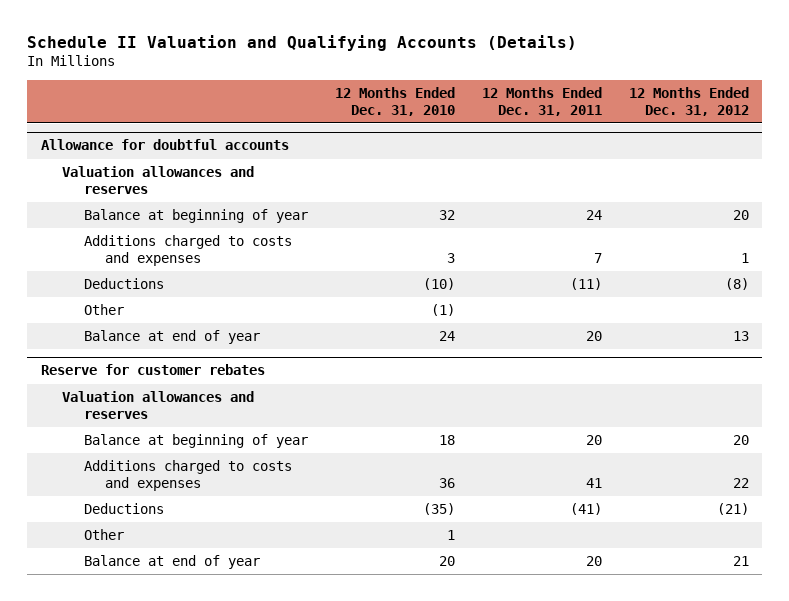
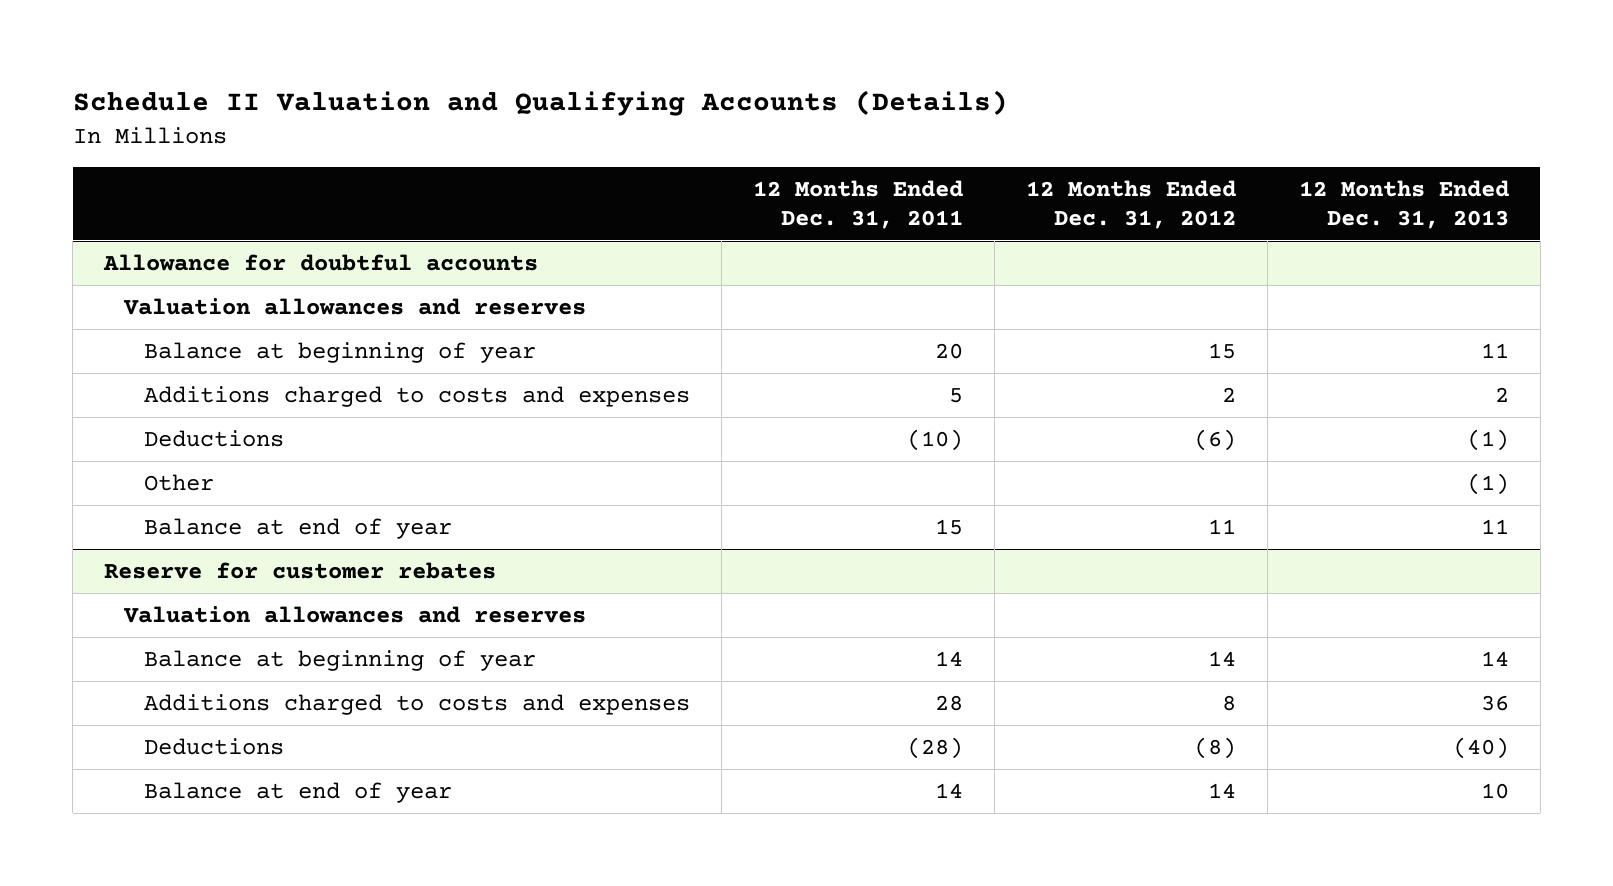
[334,86,455,116] 12 Months Ended Dec. 31, 2010 -> none
none -> [1298,180,1509,229] 12 Months Ended Dec. 31, 2013
[585,210,602,221] 24 -> [934,343,963,360] 20
[732,210,749,221] 20 -> [1207,343,1236,360] 15
[593,252,602,263] 7 -> [948,388,963,404] 5
[740,252,749,263] 1 -> [1221,387,1236,403] 2
[569,278,602,291] (11) -> [906,429,963,452] (10)
[724,278,749,291] (8) -> [1193,429,1236,452] (6)
[585,331,602,342] 20 -> [934,519,963,536] 15
[732,331,749,342] 13 -> [1207,519,1236,535] 11
[83,529,124,541] Other -> none
[585,435,602,446] 20 -> [934,651,963,667] 14
[732,435,749,446] 20 -> [1207,651,1236,667] 14
[585,477,602,488] 41 -> [934,695,963,712] 28
[732,477,749,488] 22 -> [1221,695,1236,712] 8
[569,503,602,516] (41) -> [906,737,963,760] (28)
[716,503,749,516] (21) -> [1193,737,1236,760] (8)
[585,556,602,567] 20 -> [934,783,963,799] 14
[732,556,749,567] 21 -> [1207,783,1236,799] 14

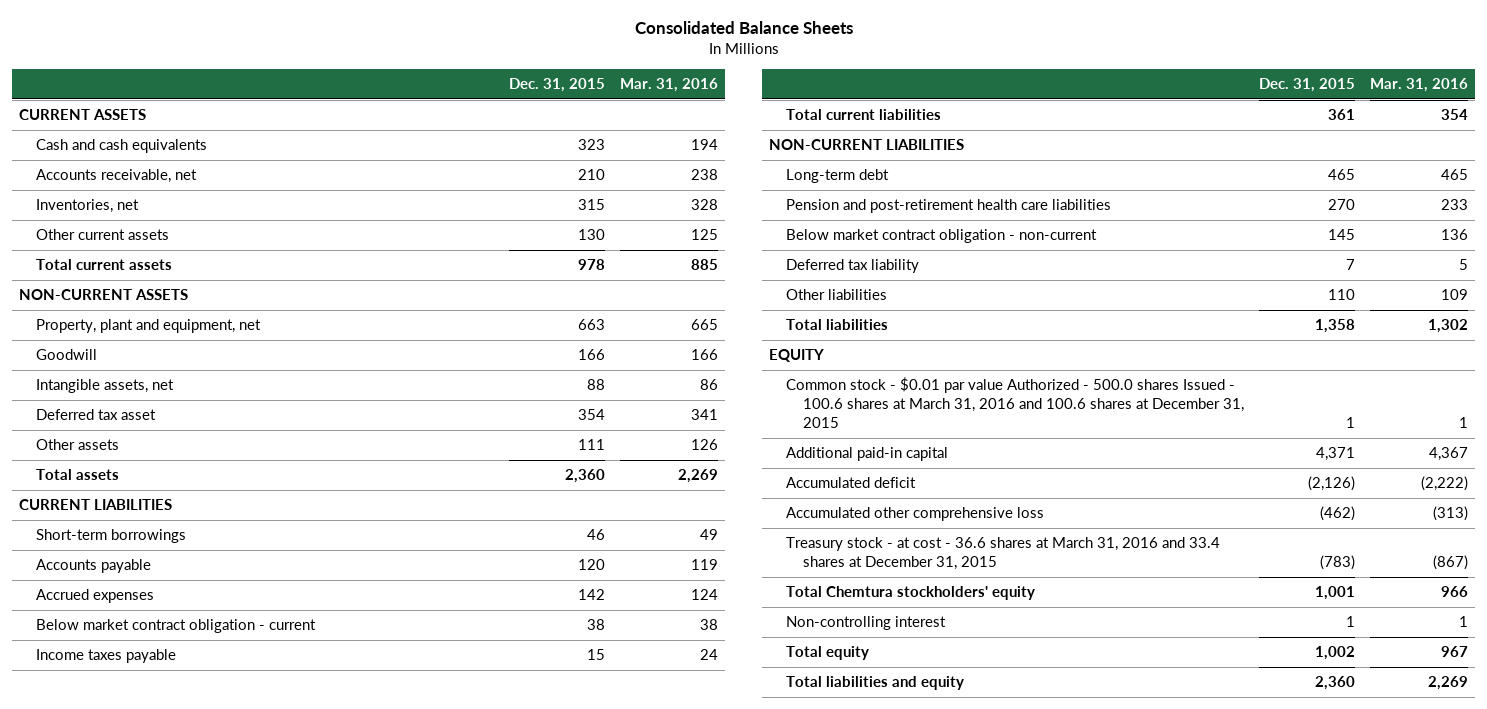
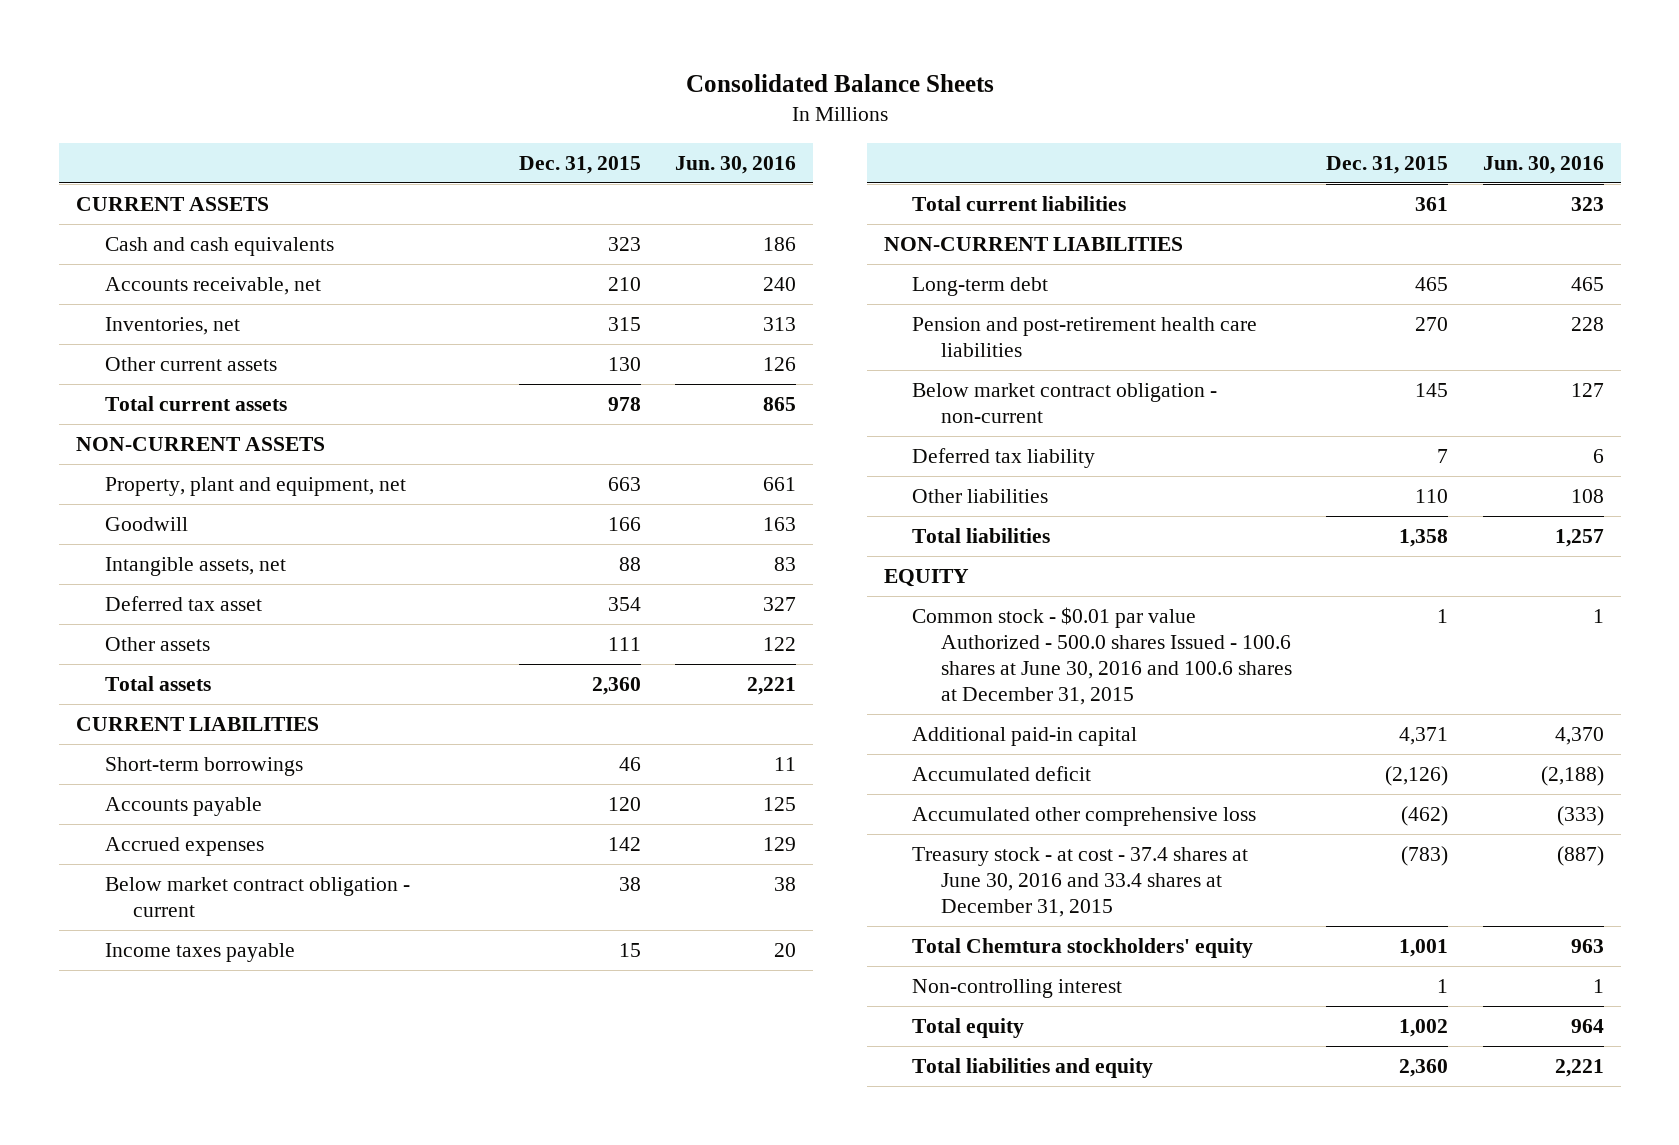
[619,77,718,92] Mar. 31, 2016 -> none
none -> [674,155,796,174] Jun. 30, 2016
[786,377,1244,429] Common stock - $0.01 par value Authorized - 500.0 shares Issued - 100.6 shares at March 31, 2016 and 100.6 shares at December 31, 2015 -> [912,606,1293,705] Common stock - $0.01 par value Authorized - 500.0 shares Issued - 100.6 shares at June 30, 2016 and 100.6 shares at December 31, 2015
[786,537,1221,571] Treasury stock - at cost - 36.6 shares at March 31, 2016 and 33.4 shares at December 31, 2015 -> [912,846,1249,917] Treasury stock - at cost - 37.4 shares at June 30, 2016 and 33.4 shares at December 31, 2015

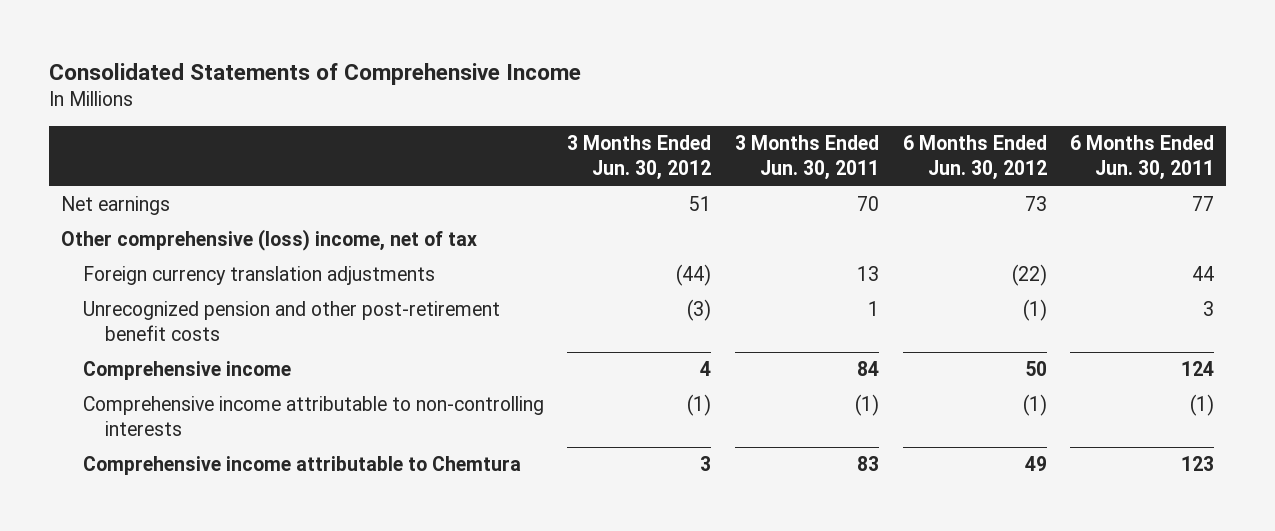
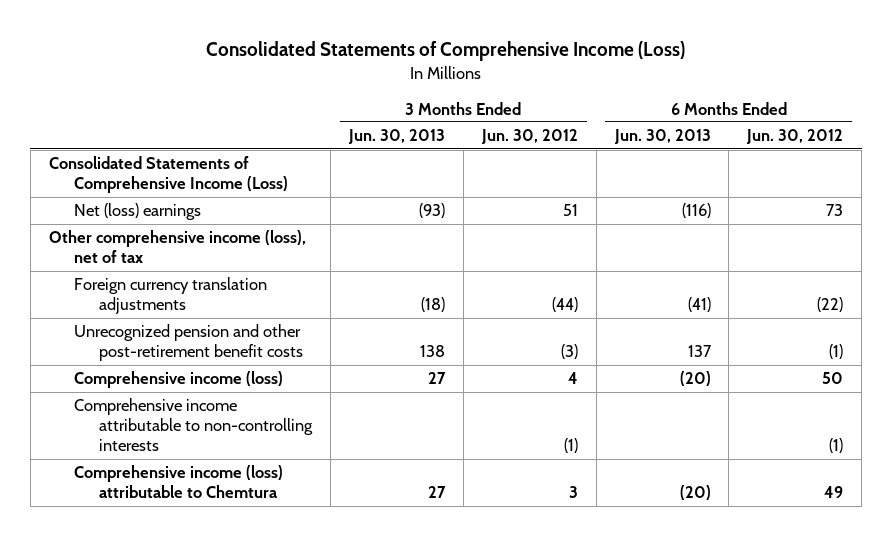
[49,62,582,85] Consolidated Statements of Comprehensive Income -> [206,41,686,62] Consolidated Statements of Comprehensive Income (Loss)
[735,135,880,181] 3 Months Ended Jun. 30, 2011 -> none
[1070,135,1215,181] 6 Months Ended Jun. 30, 2011 -> none
none -> [348,129,446,145] Jun. 30, 2013
none -> [613,129,711,145] Jun. 30, 2013
none -> [48,156,289,194] Consolidated Statements of Comprehensive Income (Loss)
[60,196,170,216] Net earnings -> [74,203,202,221] Net (loss) earnings
[60,229,477,252] Other comprehensive (loss) income, net of tax -> [48,230,306,264] Other comprehensive income (loss), net of tax
[82,361,291,381] Comprehensive income -> [74,371,284,389] Comprehensive income (loss)
[82,456,521,476] Comprehensive income attributable to Chemtura -> [74,465,284,499] Comprehensive income (loss) attributable to Chemtura

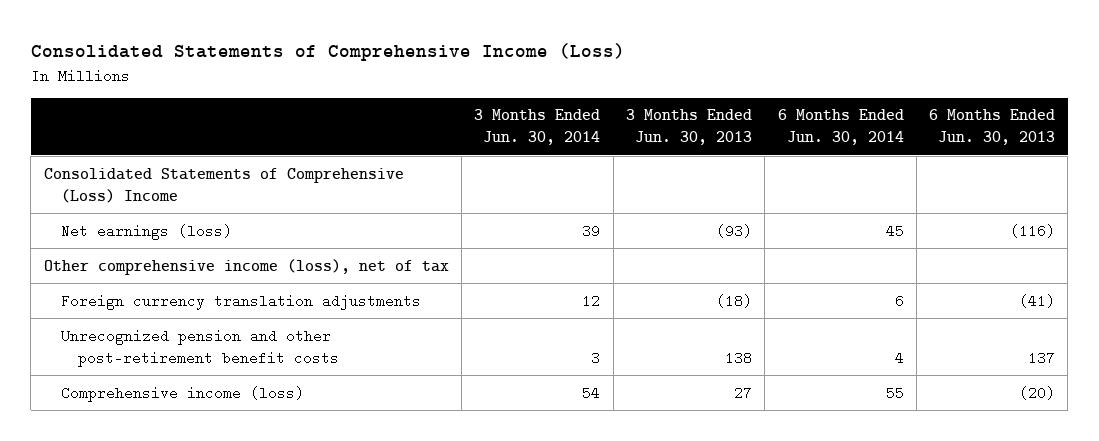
[480,129,578,145] Jun. 30, 2012 -> none
[746,129,844,145] Jun. 30, 2012 -> none
none -> [474,109,601,146] 3 Months Ended Jun. 30, 2014
none -> [777,109,904,146] 6 Months Ended Jun. 30, 2014
[48,156,289,194] Consolidated Statements of Comprehensive Income (Loss) -> [43,167,404,203] Consolidated Statements of Comprehensive (Loss) Income
[74,203,202,221] Net (loss) earnings -> [60,223,232,240] Net earnings (loss)
[74,398,314,452] Comprehensive income attributable to non-controlling interests -> none
[74,465,284,499] Comprehensive income (loss) attributable to Chemtura -> none

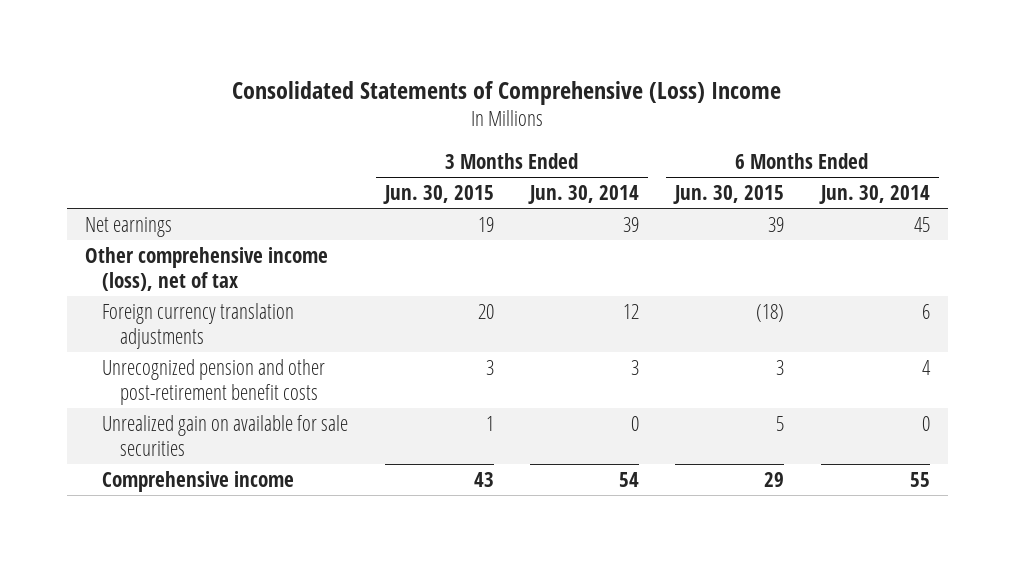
[30,43,625,62] Consolidated Statements of Comprehensive Income (Loss) -> [232,80,782,105] Consolidated Statements of Comprehensive (Loss) Income
[625,109,752,146] 3 Months Ended Jun. 30, 2013 -> none
[929,109,1056,146] 6 Months Ended Jun. 30, 2013 -> none
none -> [382,184,494,204] Jun. 30, 2015
none -> [673,184,785,204] Jun. 30, 2015
[43,167,404,203] Consolidated Statements of Comprehensive (Loss) Income -> none
[60,223,232,240] Net earnings (loss) -> [85,216,173,237] Net earnings
none -> [102,414,349,456] Unrealized gain on available for sale securities
[60,385,304,402] Comprehensive income (loss) -> [102,470,295,492] Comprehensive income

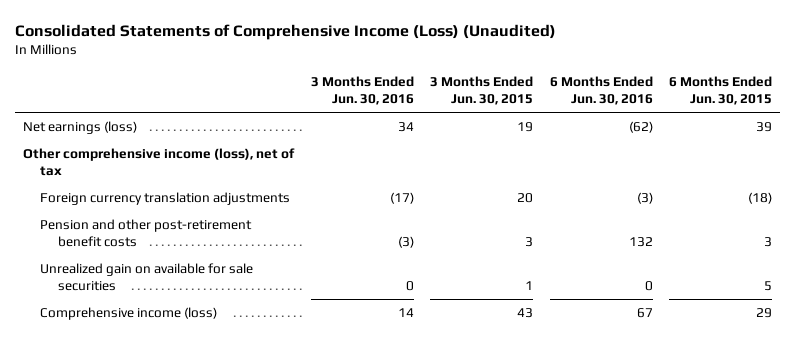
[232,80,782,105] Consolidated Statements of Comprehensive (Loss) Income -> [14,23,556,40] Consolidated Statements of Comprehensive Income (Loss) (Unaudited)
[527,184,639,204] Jun. 30, 2014 -> none
[818,184,930,204] Jun. 30, 2014 -> none
none -> [310,76,414,105] 3 Months Ended Jun. 30, 2016
none -> [549,76,653,105] 6 Months Ended Jun. 30, 2016
[85,216,173,237] Net earnings -> [22,121,137,135] Net earnings (loss)
[102,358,326,405] Unrecognized pension and other post-retirement benefit costs -> [40,219,253,247] Pension and other post-retirement benefit costs
[102,470,295,492] Comprehensive income -> [40,307,218,321] Comprehensive income (loss)

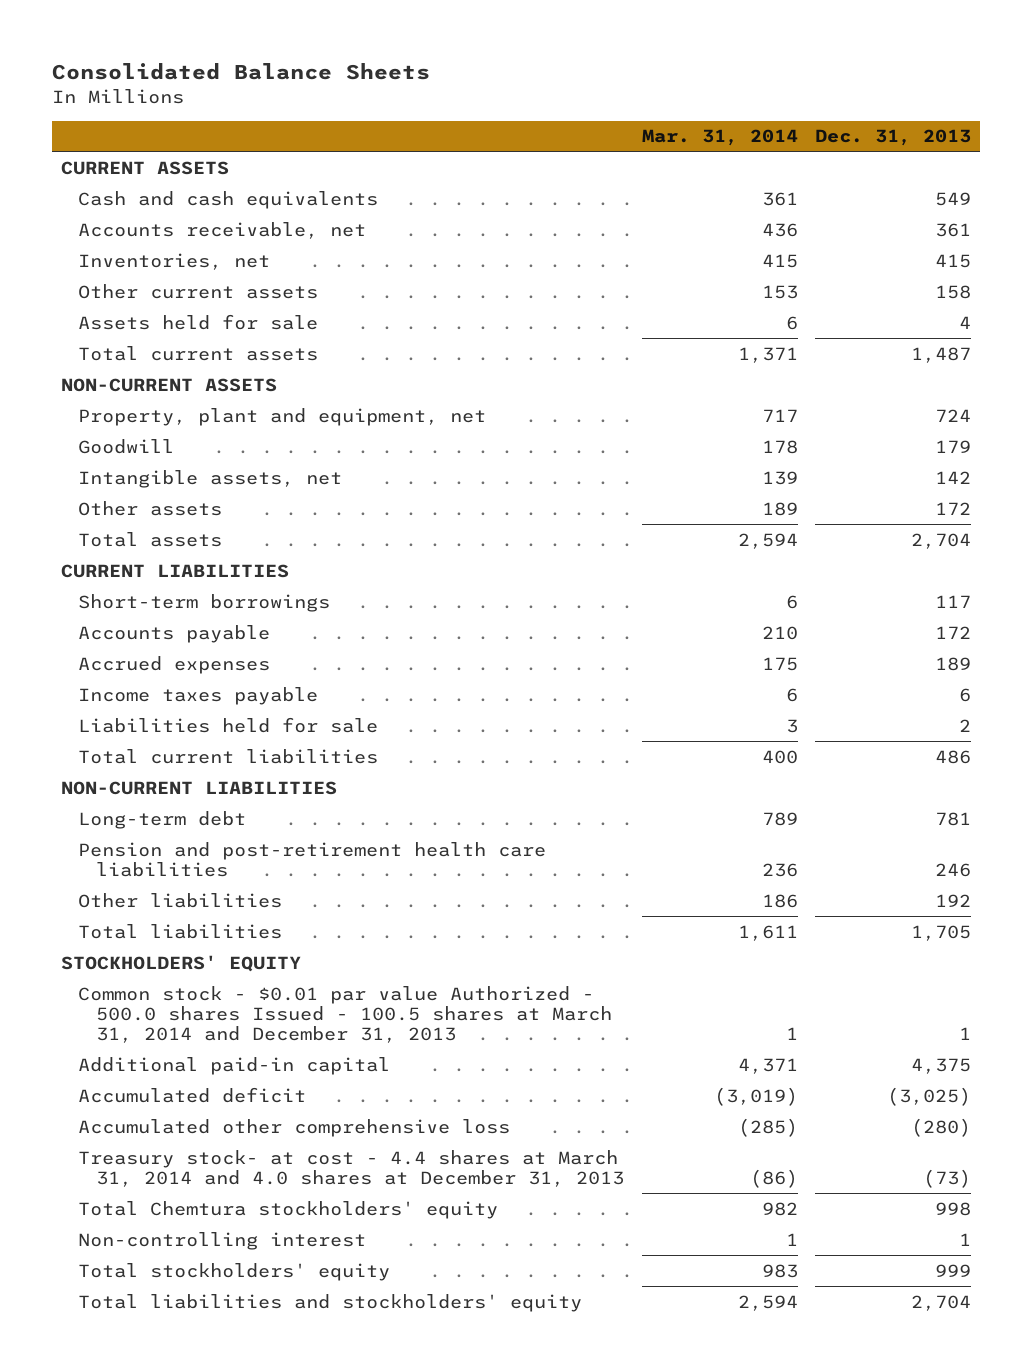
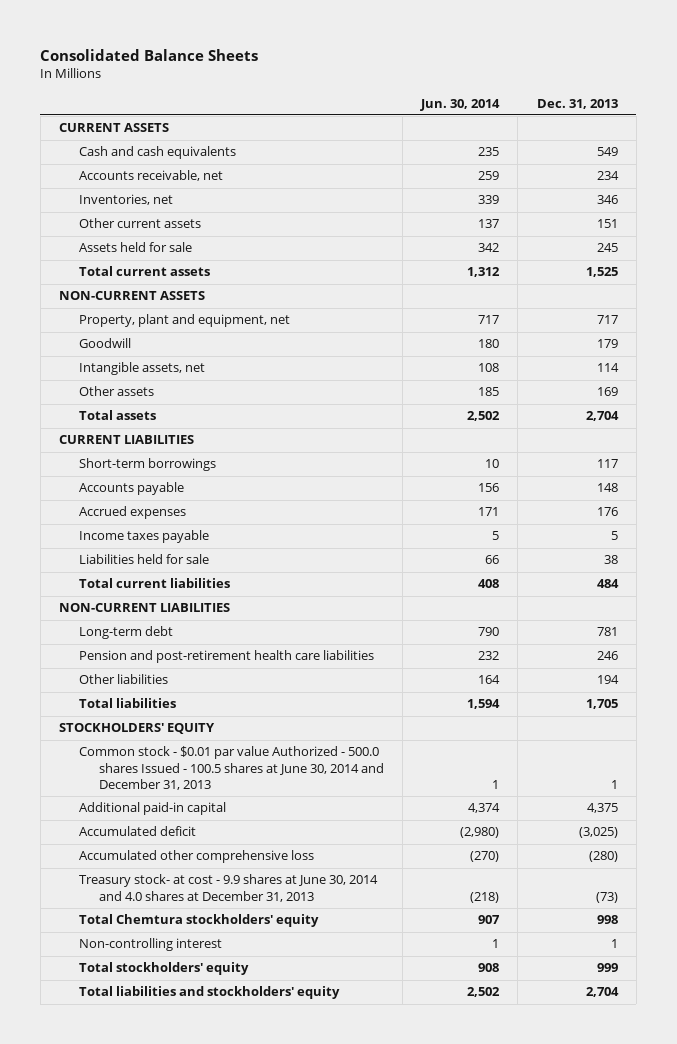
[641,129,798,147] Mar. 31, 2014 -> none
none -> [420,98,501,111] Jun. 30, 2014
[935,222,972,237] 361 -> [596,171,619,181] 234
[935,253,972,268] 415 -> [596,195,618,205] 346
[935,284,972,299] 158 -> [596,219,618,229] 151
[959,315,972,329] 4 -> [596,243,618,253] 245
[911,346,972,363] 1,487 -> [585,267,618,278] 1,525
[935,408,972,422] 724 -> [596,315,618,325] 717
[935,470,972,484] 142 -> [596,363,619,373] 114
[935,501,972,515] 172 -> [596,387,618,397] 169
[935,625,972,639] 172 -> [596,483,618,493] 148
[935,656,972,671] 189 -> [596,507,618,517] 176
[959,687,972,702] 6 -> [610,531,618,541] 5
[959,718,972,732] 2 -> [603,555,618,565] 38
[935,749,972,764] 486 -> [596,579,619,589] 484
[935,893,972,907] 192 -> [596,675,619,685] 194
[78,985,613,1044] Common stock - $0.01 par value Authorized - 500.0 shares Issued - 100.5 shares at March 31, 2014 and December 31, 2013 -> [78,746,384,791] Common stock - $0.01 par value Authorized - 500.0 shares Issued - 100.5 shares at June 30, 2014 and December 31, 2013
[78,1149,625,1187] Treasury stock- at cost - 4.4 shares at March 31, 2014 and 4.0 shares at December 31, 2013 -> [78,874,378,902] Treasury stock- at cost - 9.9 shares at June 30, 2014 and 4.0 shares at December 31, 2013

